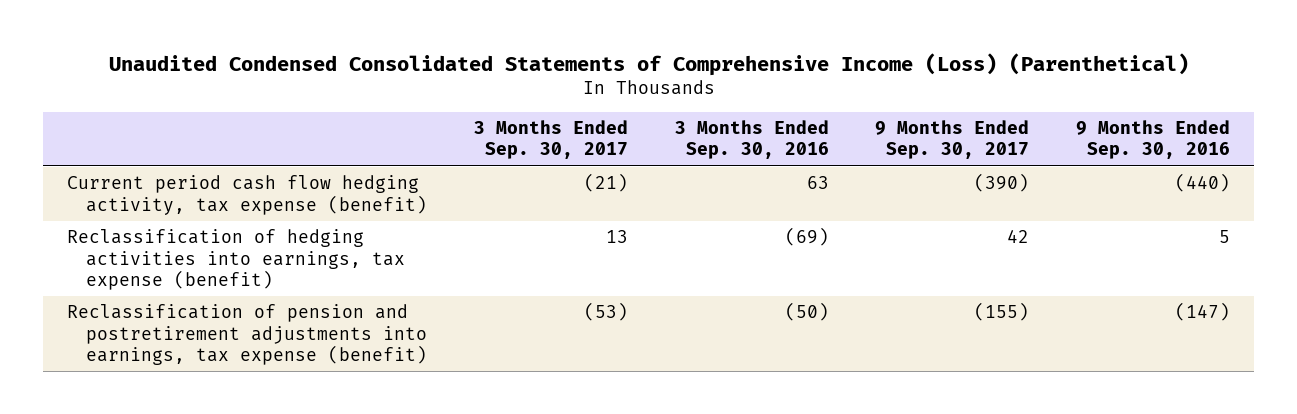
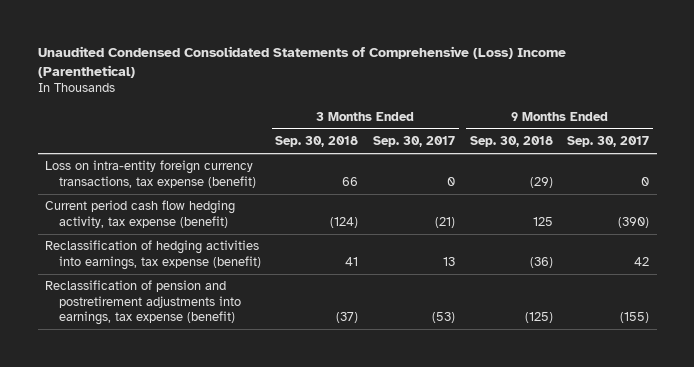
[108,52,1189,76] Unaudited Condensed Consolidated Statements of Comprehensive Income (Loss) (Parenthetical) -> [37,45,566,78] Unaudited Condensed Consolidated Statements of Comprehensive (Loss) Income (Parenthetical)
[674,120,829,160] 3 Months Ended Sep. 30, 2016 -> none
[1076,120,1231,160] 9 Months Ended Sep. 30, 2016 -> none
none -> [275,136,359,148] Sep. 30, 2018
none -> [469,136,553,148] Sep. 30, 2018
none -> [44,160,256,188] Loss on intra-entity foreign currency transactions, tax expense (benefit)

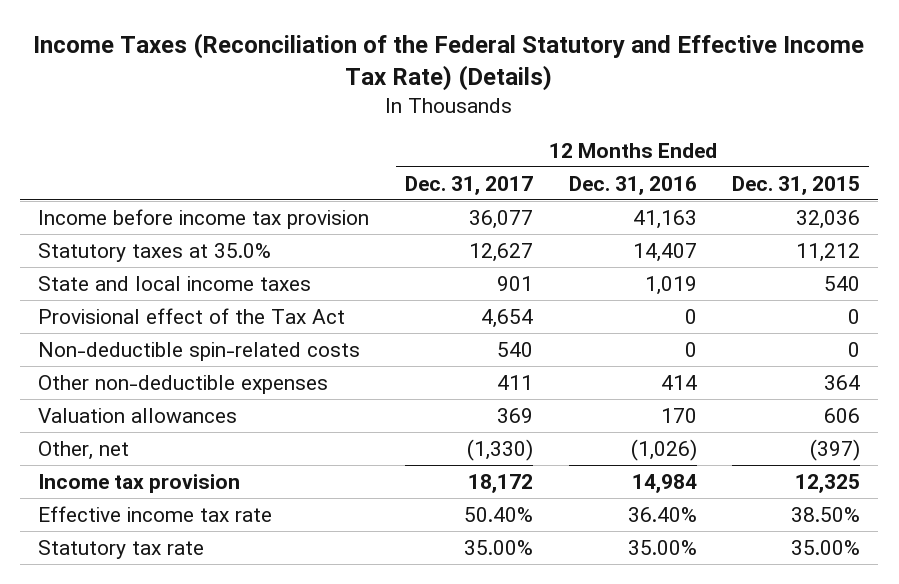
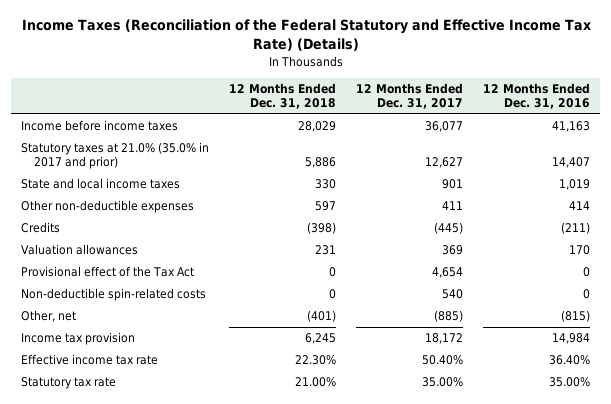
[732,175,861,195] Dec. 31, 2015 -> none
none -> [229,82,337,110] 12 Months Ended Dec. 31, 2018
[38,208,370,229] Income before income tax provision -> [21,120,179,132] Income before income taxes
[38,242,272,262] Statutory taxes at 35.0% -> [21,142,210,170] Statutory taxes at 21.0% (35.0% in 2017 and prior)
none -> [21,222,61,234] Credits
[38,307,346,324] Provisional effect of the Tax Act -> [21,266,195,278] Provisional effect of the Tax Act
[38,341,361,361] Non-deductible spin-related costs -> [21,288,207,302] Non-deductible spin-related costs
[466,438,533,461] (1,330) -> [434,310,464,323] (885)
[630,438,697,461] (1,026) -> [561,310,591,323] (815)

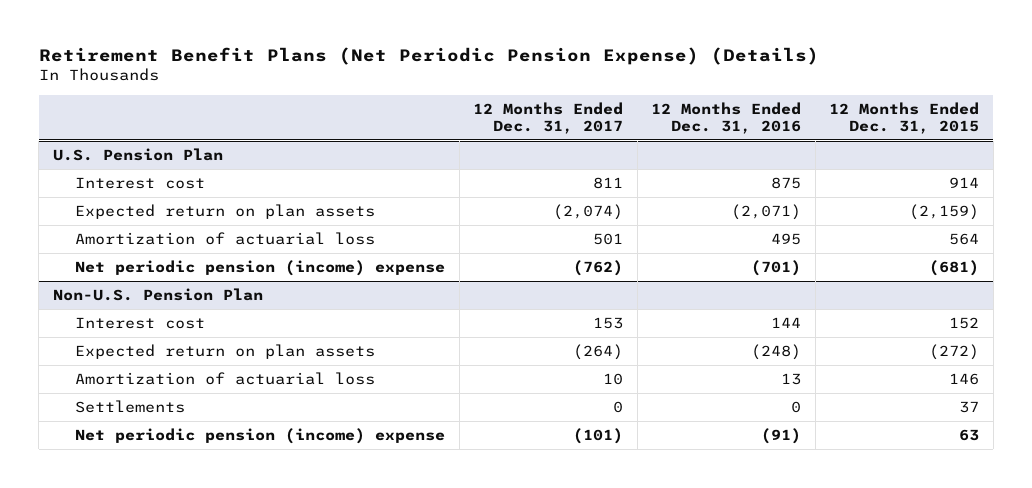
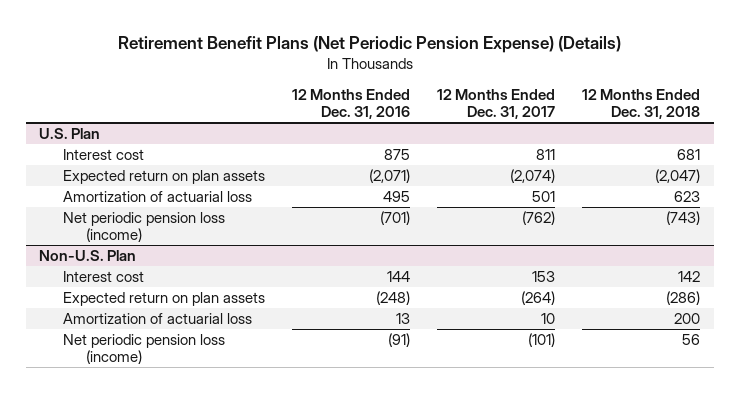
[829,101,980,134] 12 Months Ended Dec. 31, 2015 -> none
none -> [582,88,701,119] 12 Months Ended Dec. 31, 2018
[52,148,223,162] U.S. Pension Plan -> [39,127,101,139] U.S. Plan
[75,260,446,277] Net periodic pension (income) expense -> [62,211,225,243] Net periodic pension loss (income)
[52,288,263,302] Non-U.S. Pension Plan -> [39,249,137,261] Non-U.S. Plan
[75,400,186,414] Settlements -> none
[75,428,446,445] Net periodic pension (income) expense -> [62,333,225,365] Net periodic pension loss (income)

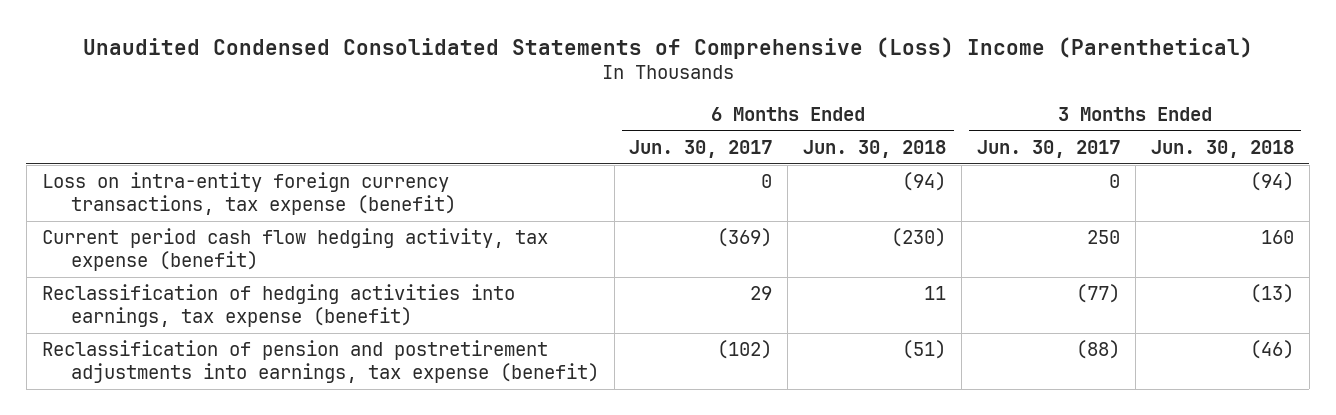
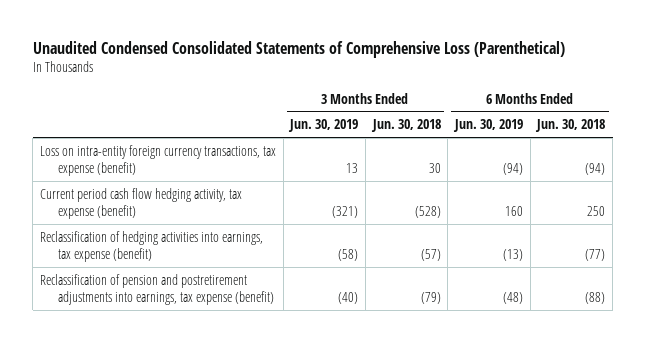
[82,36,1253,59] Unaudited Condensed Consolidated Statements of Comprehensive (Loss) Income (Parenthetical) -> [32,40,565,58] Unaudited Condensed Consolidated Statements of Comprehensive Loss (Parenthetical)
[629,139,773,158] Jun. 30, 2017 -> none
[976,139,1120,158] Jun. 30, 2017 -> none
none -> [288,119,359,133] Jun. 30, 2019
none -> [453,119,524,133] Jun. 30, 2019
[1249,172,1294,192] (94) -> [428,162,441,173] 30
[891,228,947,248] (230) -> [587,205,606,216] 250
[1260,230,1294,245] 160 -> [414,205,441,218] (528)
[924,286,947,301] 11 -> [585,248,606,261] (77)
[1249,284,1294,304] (13) -> [420,248,441,261] (57)
[902,340,947,360] (51) -> [585,291,606,304] (88)
[1249,340,1294,360] (46) -> [420,291,441,304] (79)

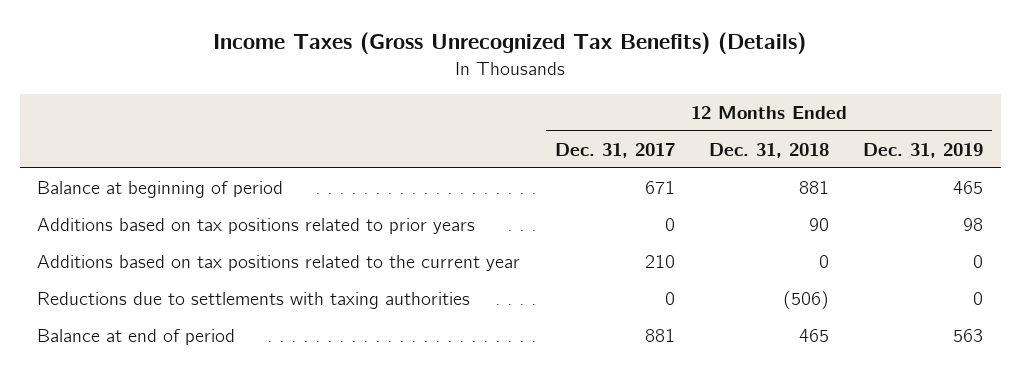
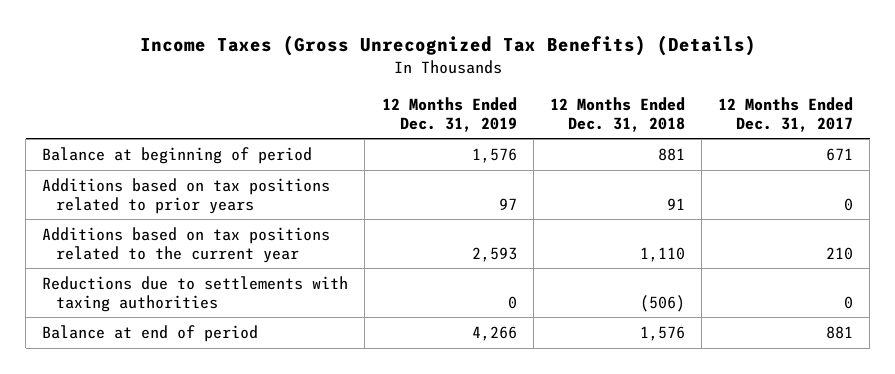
[953,180,984,194] 465 -> [471,147,517,163] 1,576
[809,217,830,231] 90 -> [666,197,685,210] 91
[963,217,984,231] 98 -> [498,197,517,210] 97
[819,254,830,268] 0 -> [639,246,685,262] 1,110
[973,254,984,268] 0 -> [471,246,517,262] 2,593
[799,328,830,342] 465 -> [639,325,685,341] 1,576
[953,328,984,342] 563 -> [471,325,517,341] 4,266

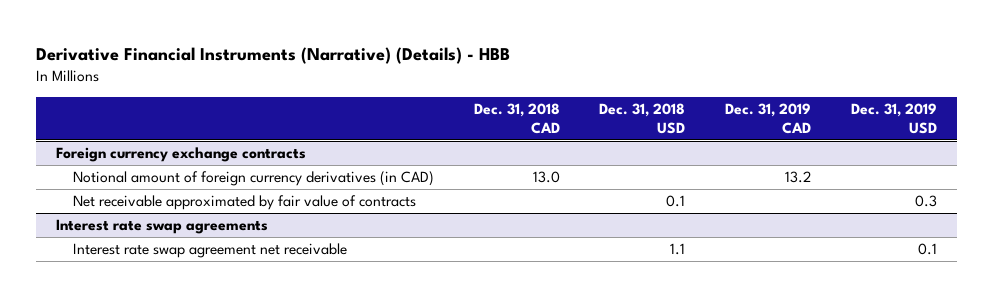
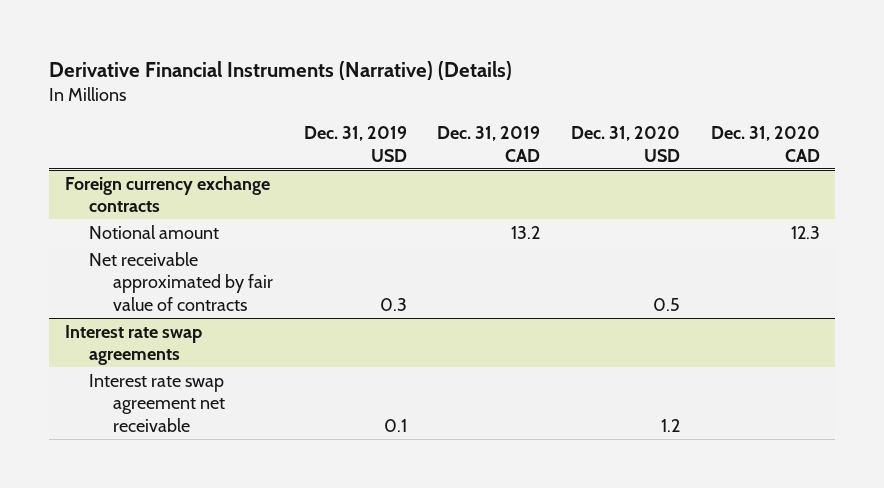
[36,47,511,65] Derivative Financial Instruments (Narrative) (Details) - HBB -> [49,61,513,81] Derivative Financial Instruments (Narrative) (Details)
[473,103,560,134] Dec. 31, 2018 CAD -> none
[599,103,686,134] Dec. 31, 2018 USD -> none
none -> [570,126,680,162] Dec. 31, 2020 USD
none -> [710,126,820,162] Dec. 31, 2020 CAD
[73,171,435,187] Notional amount of foreign currency derivatives (in CAD) -> [88,224,219,239] Notional amount

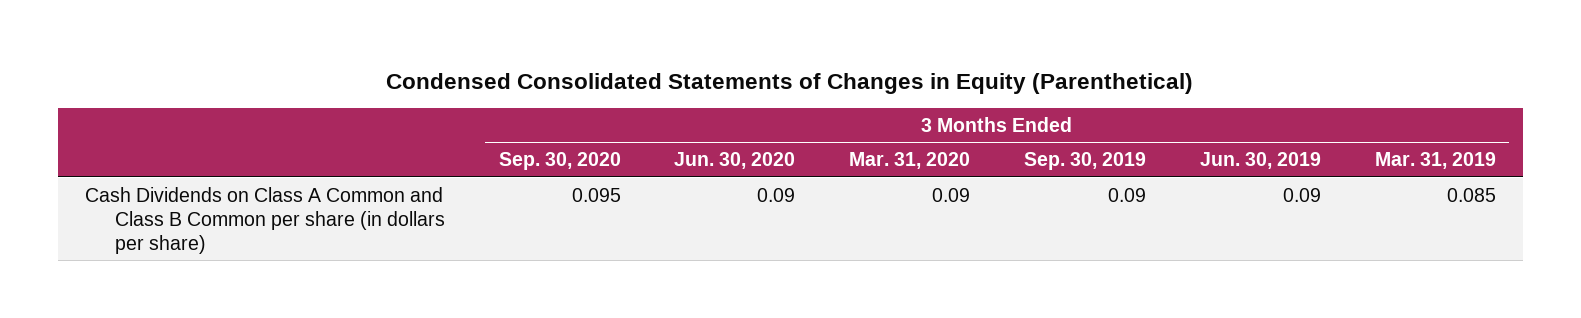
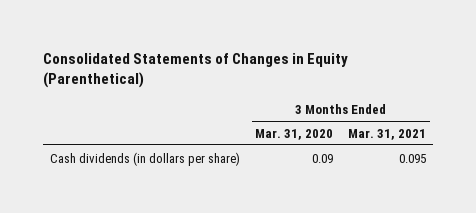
[386,72,1194,94] Condensed Consolidated Statements of Changes in Equity (Parenthetical) -> [43,52,349,89] Consolidated Statements of Changes in Equity (Parenthetical)
[498,152,621,171] Sep. 30, 2020 -> none
[674,152,796,170] Jun. 30, 2020 -> none
[1023,152,1146,171] Sep. 30, 2019 -> none
[1199,152,1321,170] Jun. 30, 2019 -> none
[1374,152,1496,170] Mar. 31, 2019 -> none
none -> [348,128,427,140] Mar. 31, 2021
[85,186,445,254] Cash Dividends on Class A Common and Class B Common per share (in dollars per share) -> [50,151,241,166] Cash dividends (in dollars per share)

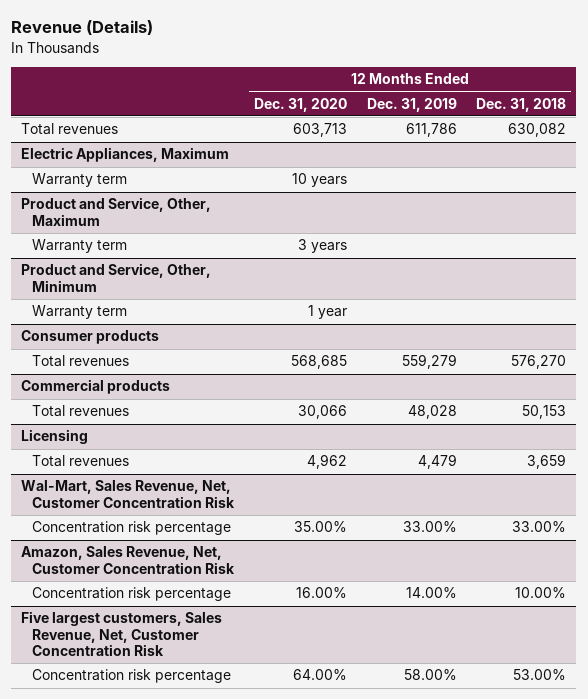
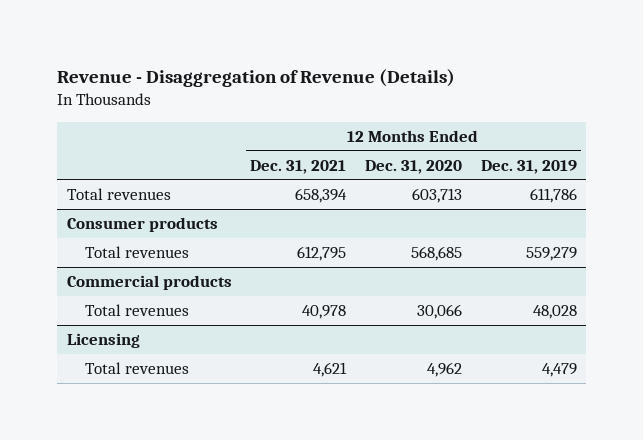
[11,20,154,36] Revenue (Details) -> [57,68,456,87] Revenue - Disaggregation of Revenue (Details)
[476,97,567,112] Dec. 31, 2018 -> none
none -> [250,159,347,174] Dec. 31, 2021
[21,147,230,163] Electric Appliances, Maximum -> none
[32,173,128,188] Warranty term -> none
[21,197,212,226] Product and Service, Other, Maximum -> none
[32,239,128,254] Warranty term -> none
[21,263,212,292] Product and Service, Other, Minimum -> none
[32,305,128,320] Warranty term -> none
[21,480,236,508] Wal-Mart, Sales Revenue, Net, Customer Concentration Risk -> none
[32,521,232,536] Concentration risk percentage -> none
[21,546,236,574] Amazon, Sales Revenue, Net, Customer Concentration Risk -> none
[32,587,232,602] Concentration risk percentage -> none
[21,611,223,657] Five largest customers, Sales Revenue, Net, Customer Concentration Risk -> none
[32,669,232,684] Concentration risk percentage -> none

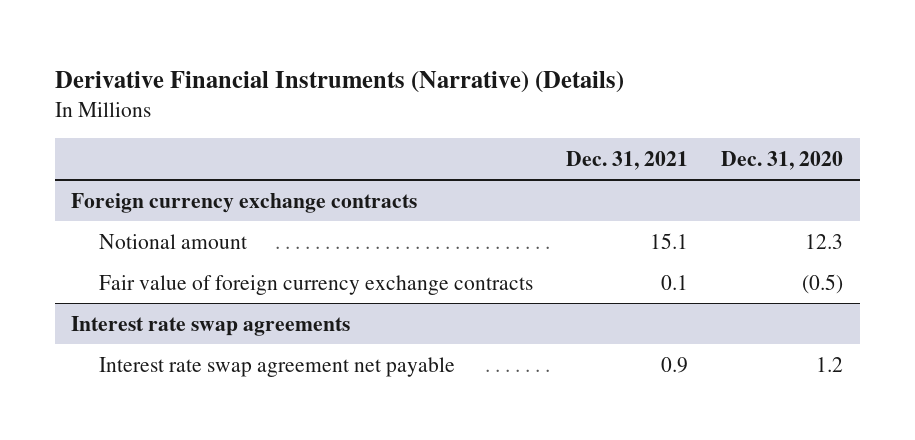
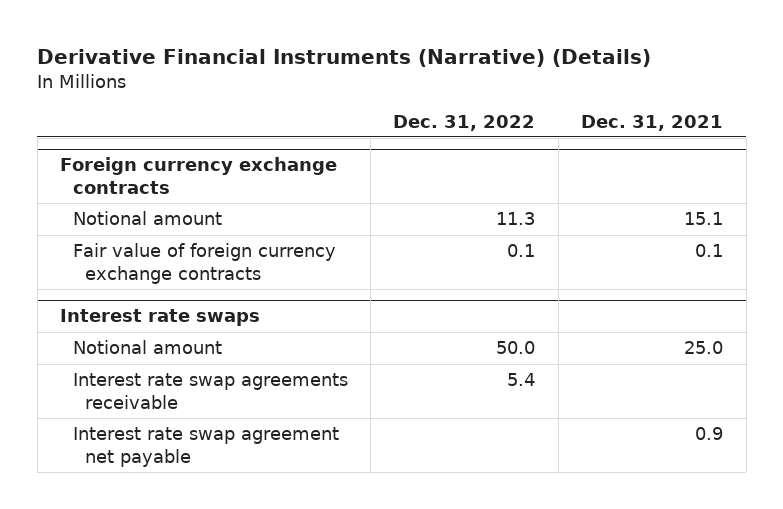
[721,150,844,170] Dec. 31, 2020 -> none
none -> [393,114,536,131] Dec. 31, 2022
[71,315,351,336] Interest rate swap agreements -> [60,309,261,327] Interest rate swaps
none -> [72,340,222,355] Notional amount
none -> [72,373,348,409] Interest rate swap agreements receivable

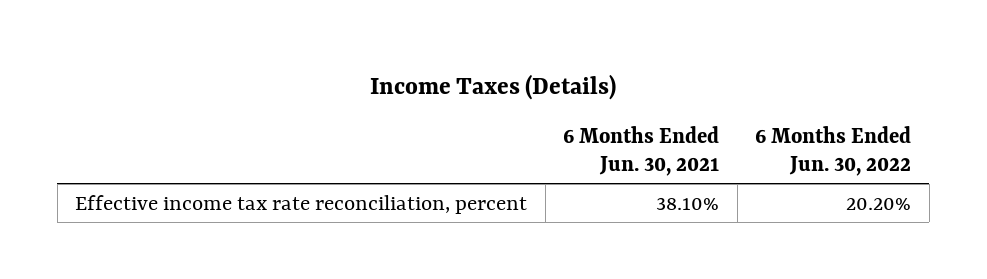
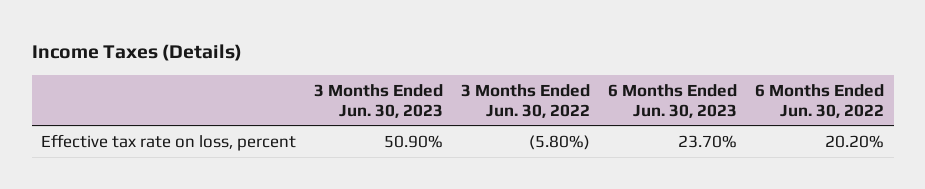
[563,126,720,177] 6 Months Ended Jun. 30, 2021 -> none
none -> [313,83,443,118] 3 Months Ended Jun. 30, 2023
none -> [461,83,591,118] 3 Months Ended Jun. 30, 2022
none -> [608,83,738,118] 6 Months Ended Jun. 30, 2023
[75,194,528,214] Effective income tax rate reconciliation, percent -> [40,133,296,151] Effective tax rate on loss, percent

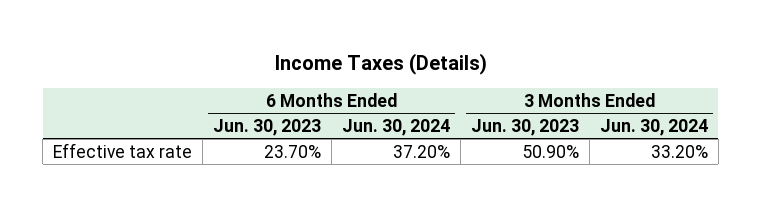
[461,83,591,118] 3 Months Ended Jun. 30, 2022 -> none
[755,83,885,118] 6 Months Ended Jun. 30, 2022 -> none
none -> [342,118,451,136] Jun. 30, 2024
none -> [599,118,708,136] Jun. 30, 2024
[40,133,296,151] Effective tax rate on loss, percent -> [53,142,193,158] Effective tax rate

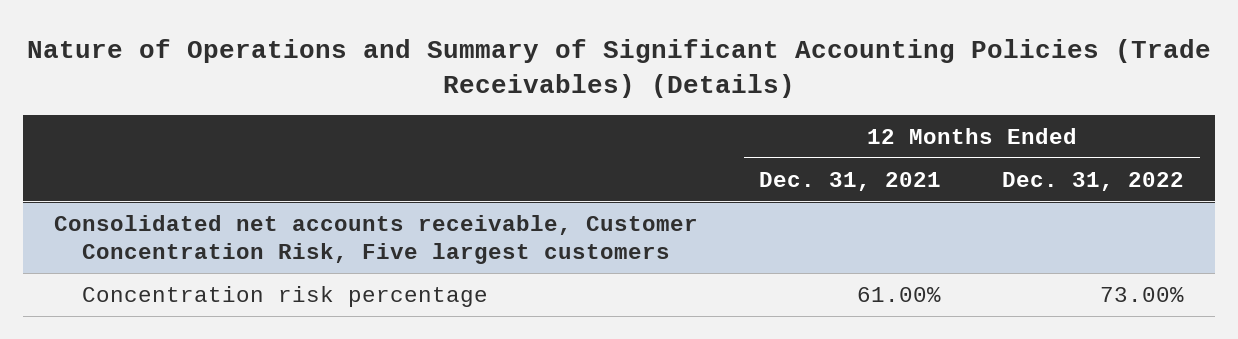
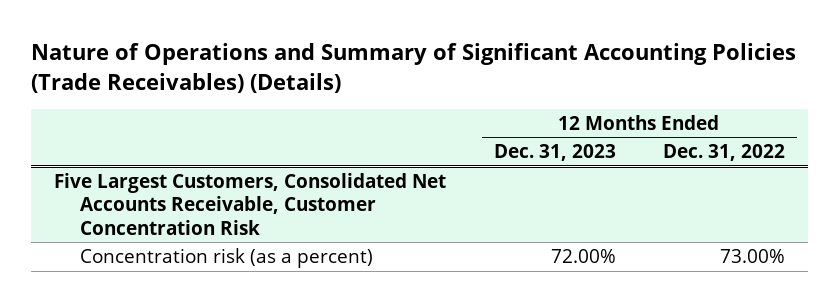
[759,171,942,191] Dec. 31, 2021 -> none
none -> [493,144,616,162] Dec. 31, 2023
[53,214,698,265] Consolidated net accounts receivable, Customer Concentration Risk, Five largest customers -> [54,173,447,235] Five Largest Customers, Consolidated Net Accounts Receivable, Customer Concentration Risk
[82,285,489,307] Concentration risk percentage -> [79,248,373,269] Concentration risk (as a percent)

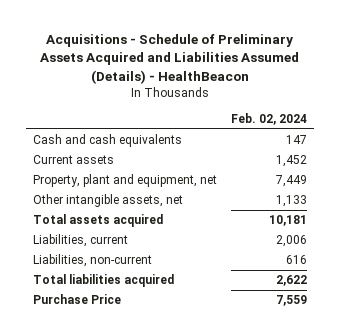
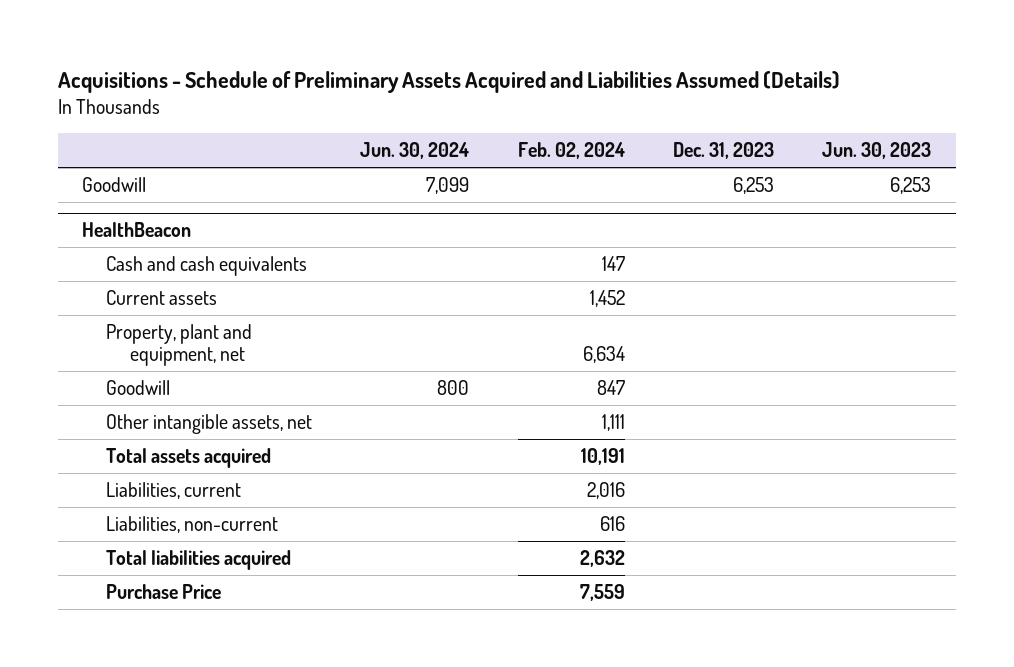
[39,34,299,84] Acquisitions - Schedule of Preliminary Assets Acquired and Liabilities Assumed (Details) - HealthBeacon -> [58,71,841,94] Acquisitions - Schedule of Preliminary Assets Acquired and Liabilities Assumed (Details)
none -> [360,142,470,160] Jun. 30, 2024
none -> [673,142,775,160] Dec. 31, 2023
none -> [822,142,932,160] Jun. 30, 2023
none -> [82,177,147,193] Goodwill
none -> [82,222,192,238] HealthBeacon
[275,175,307,188] 7,449 -> [582,346,625,364] 6,634
none -> [106,380,171,396] Goodwill
[275,195,307,208] 1,133 -> [601,414,625,432] 1,111
[268,215,307,227] 10,181 -> [580,448,625,466] 10,191
[275,235,307,248] 2,006 -> [586,482,625,500] 2,016
[275,275,307,287] 2,622 -> [579,550,625,568] 2,632

